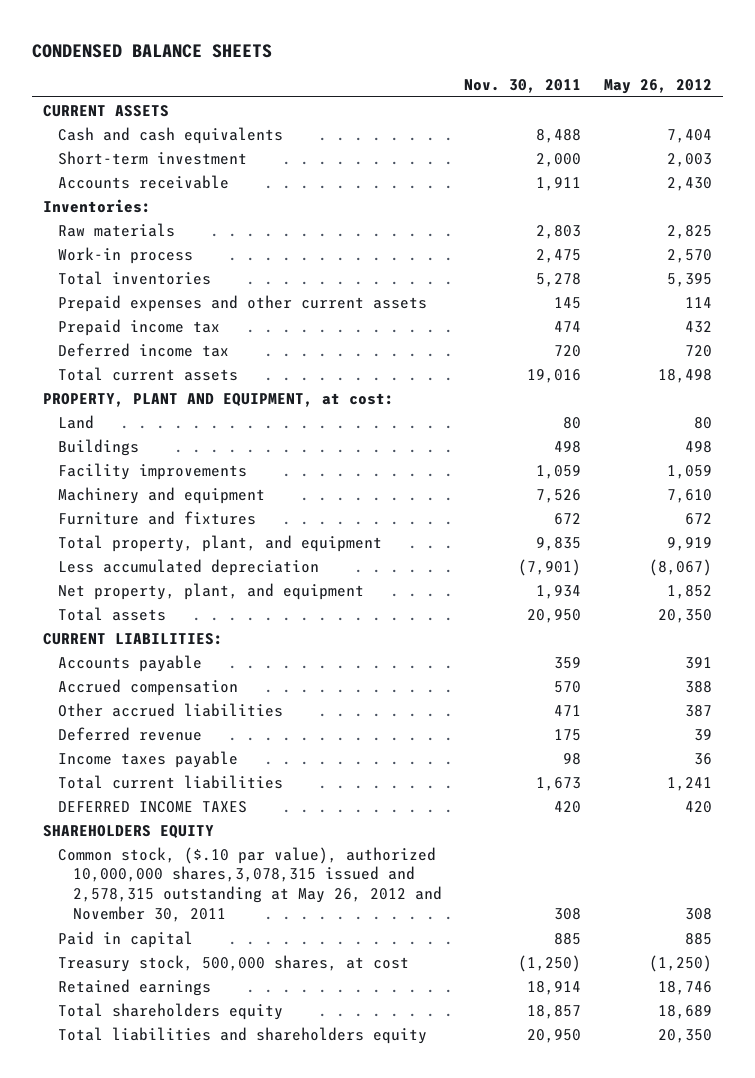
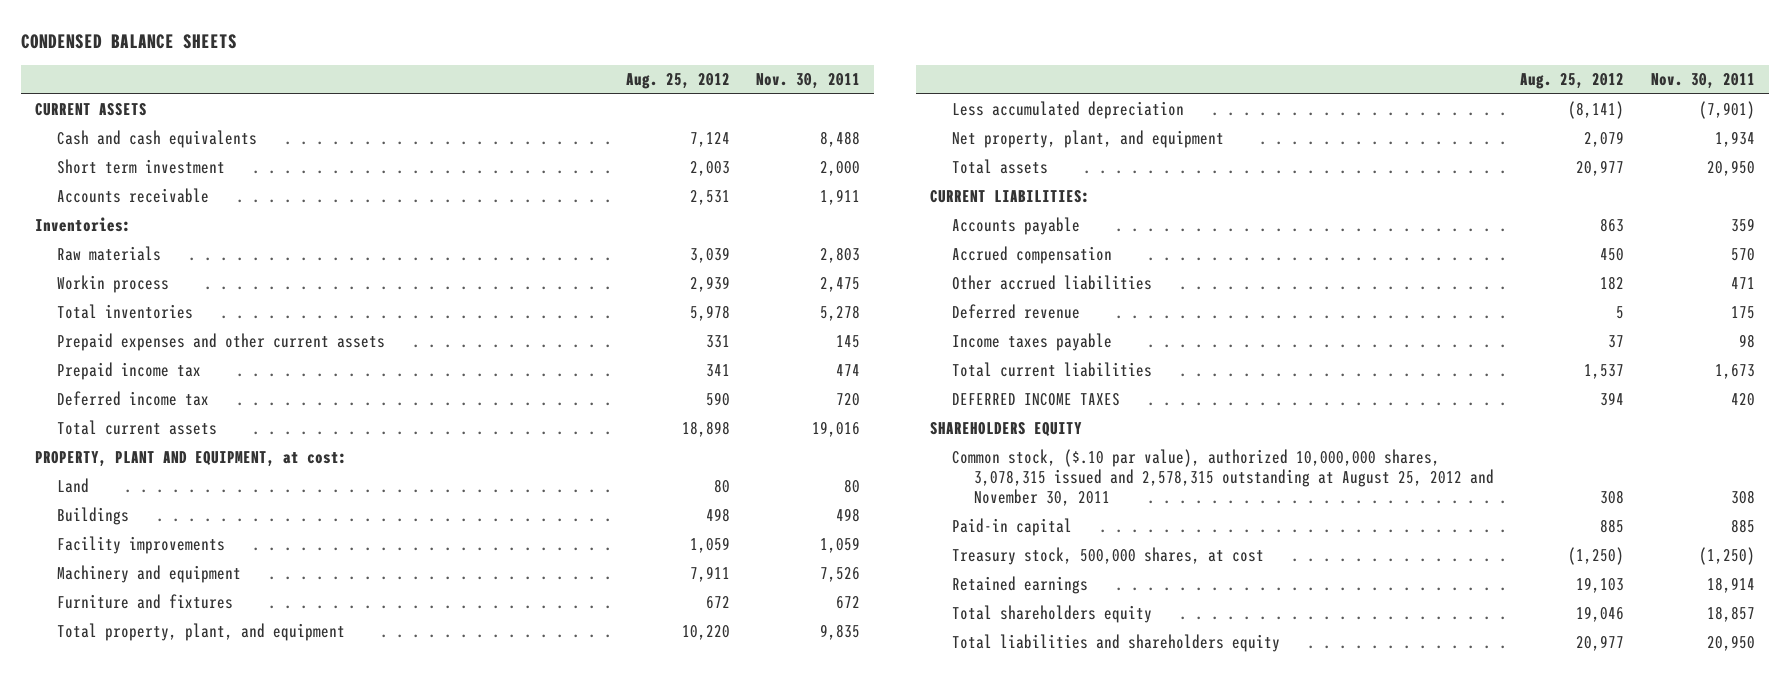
[603,79,712,95] May 26, 2012 -> none
none -> [625,73,730,90] Aug. 25, 2012
[58,150,248,165] Short-term investment -> [56,159,225,175] Short term investment
[58,246,194,264] Work-in process -> [56,275,169,294] Workin process
[58,846,443,922] Common stock, ($.10 par value), authorized 10,000,000 shares,3,078,315 issued and 2,578,315 outstanding at May 26, 2012 and November 30, 2011 -> [951,449,1494,507] Common stock, ($.10 par value), authorized 10,000,000 shares, 3,078,315 issued and 2,578,315 outstanding at August 25, 2012 and November 30, 2011
[58,930,194,948] Paid in capital -> [951,518,1072,537] Paid-in capital

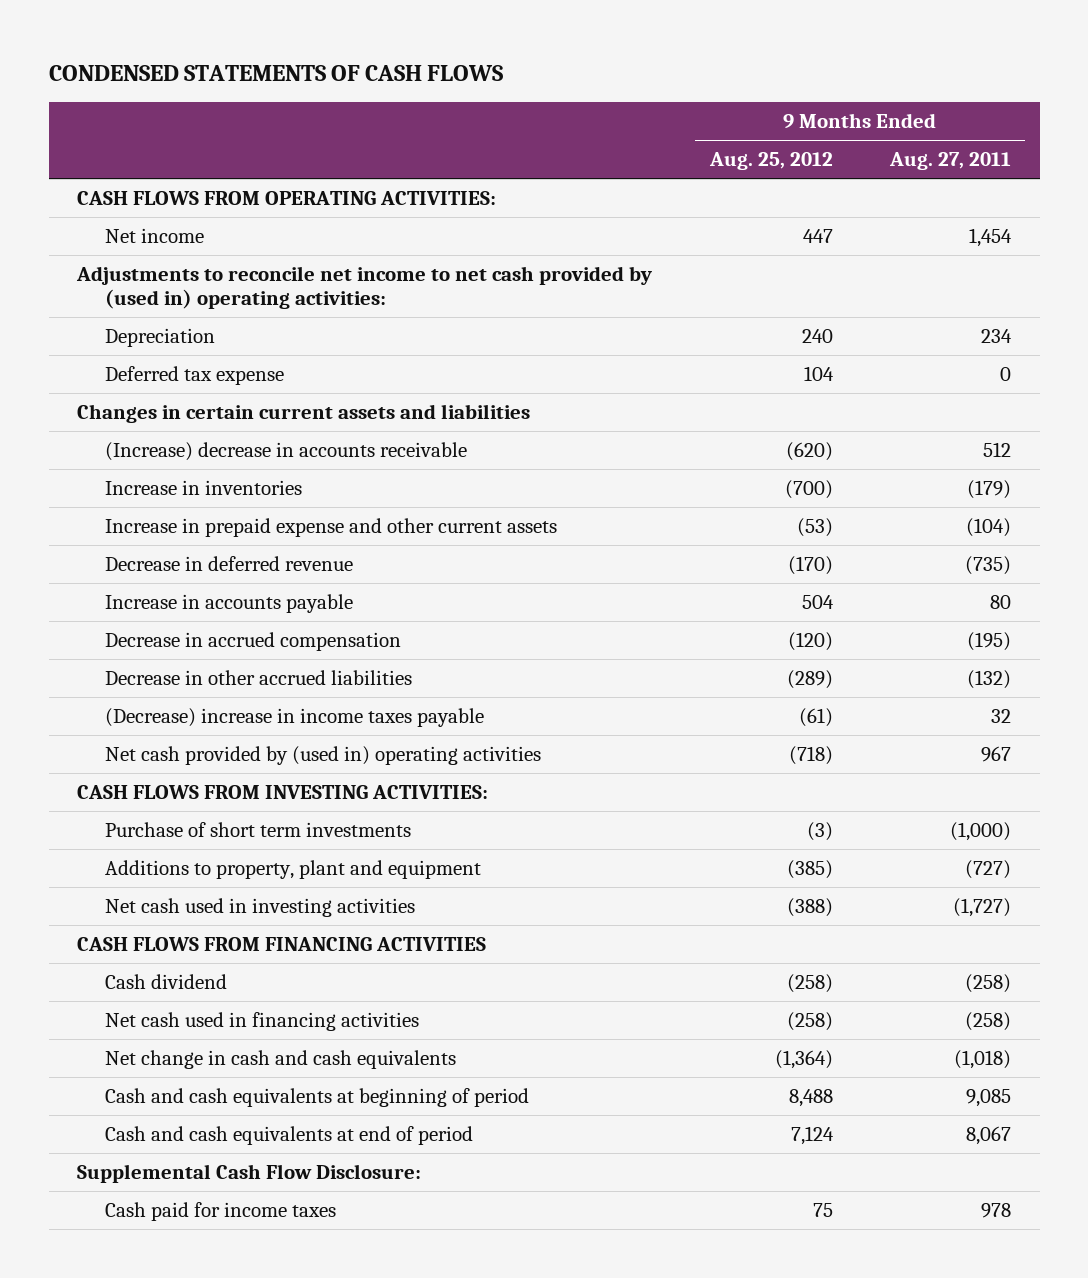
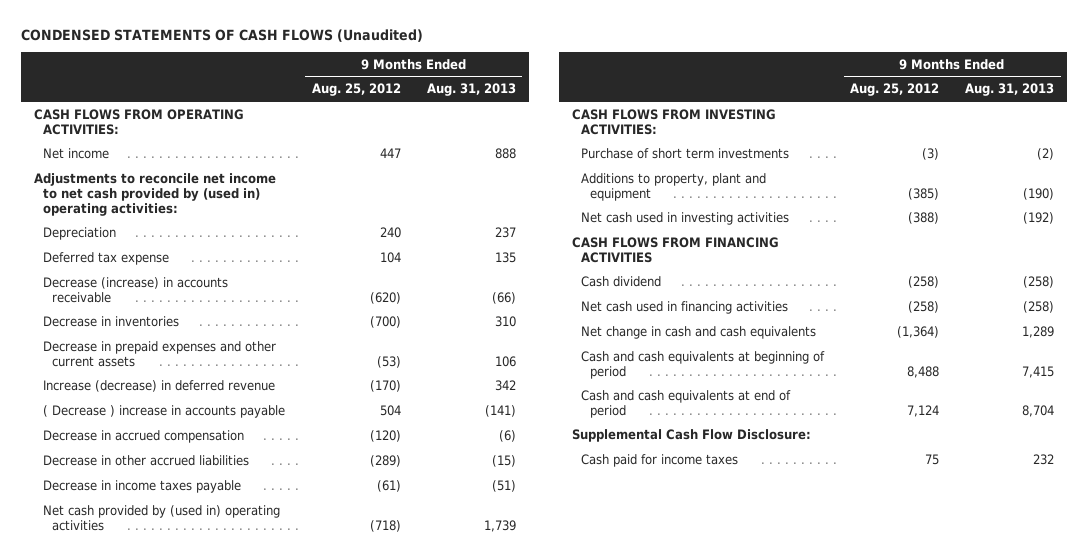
[48,64,503,81] CONDENSED STATEMENTS OF CASH FLOWS -> [20,28,423,42] CONDENSED STATEMENTS OF CASH FLOWS (Unaudited)
[888,152,1011,171] Aug. 27, 2011 -> none
none -> [426,83,516,97] Aug. 31, 2013
[77,404,531,424] Changes in certain current assets and liabilities -> none
[105,442,468,462] (Increase) decrease in accounts receivable -> [42,276,228,303] Decrease (increase) in accounts receivable
[105,480,303,496] Increase in inventories -> [42,315,179,327] Decrease in inventories
[105,518,558,538] Increase in prepaid expense and other current assets -> [42,340,276,367] Decrease in prepaid expenses and other current assets
[105,556,354,572] Decrease in deferred revenue -> [42,379,275,392] Increase (decrease) in deferred revenue
[105,594,354,614] Increase in accounts payable -> [42,404,285,418] ( Decrease ) increase in accounts payable
[105,708,485,728] (Decrease) increase in income taxes payable -> [42,479,241,493] Decrease in income taxes payable

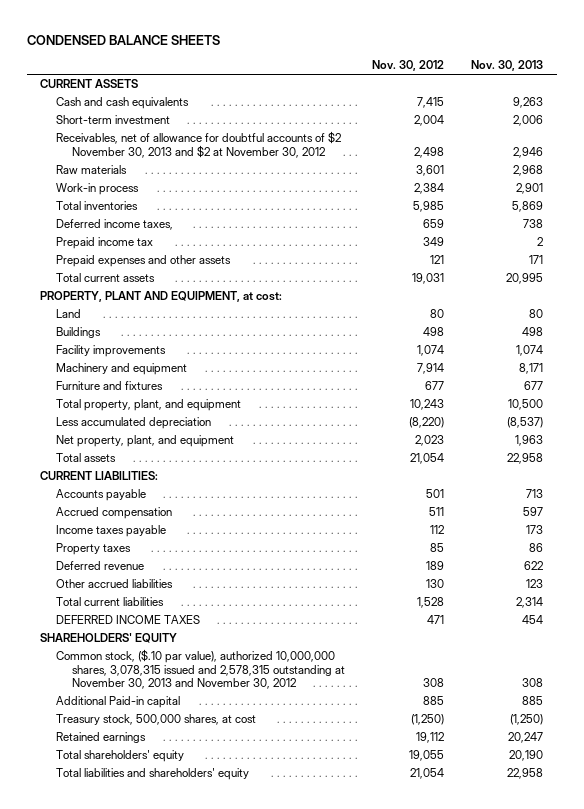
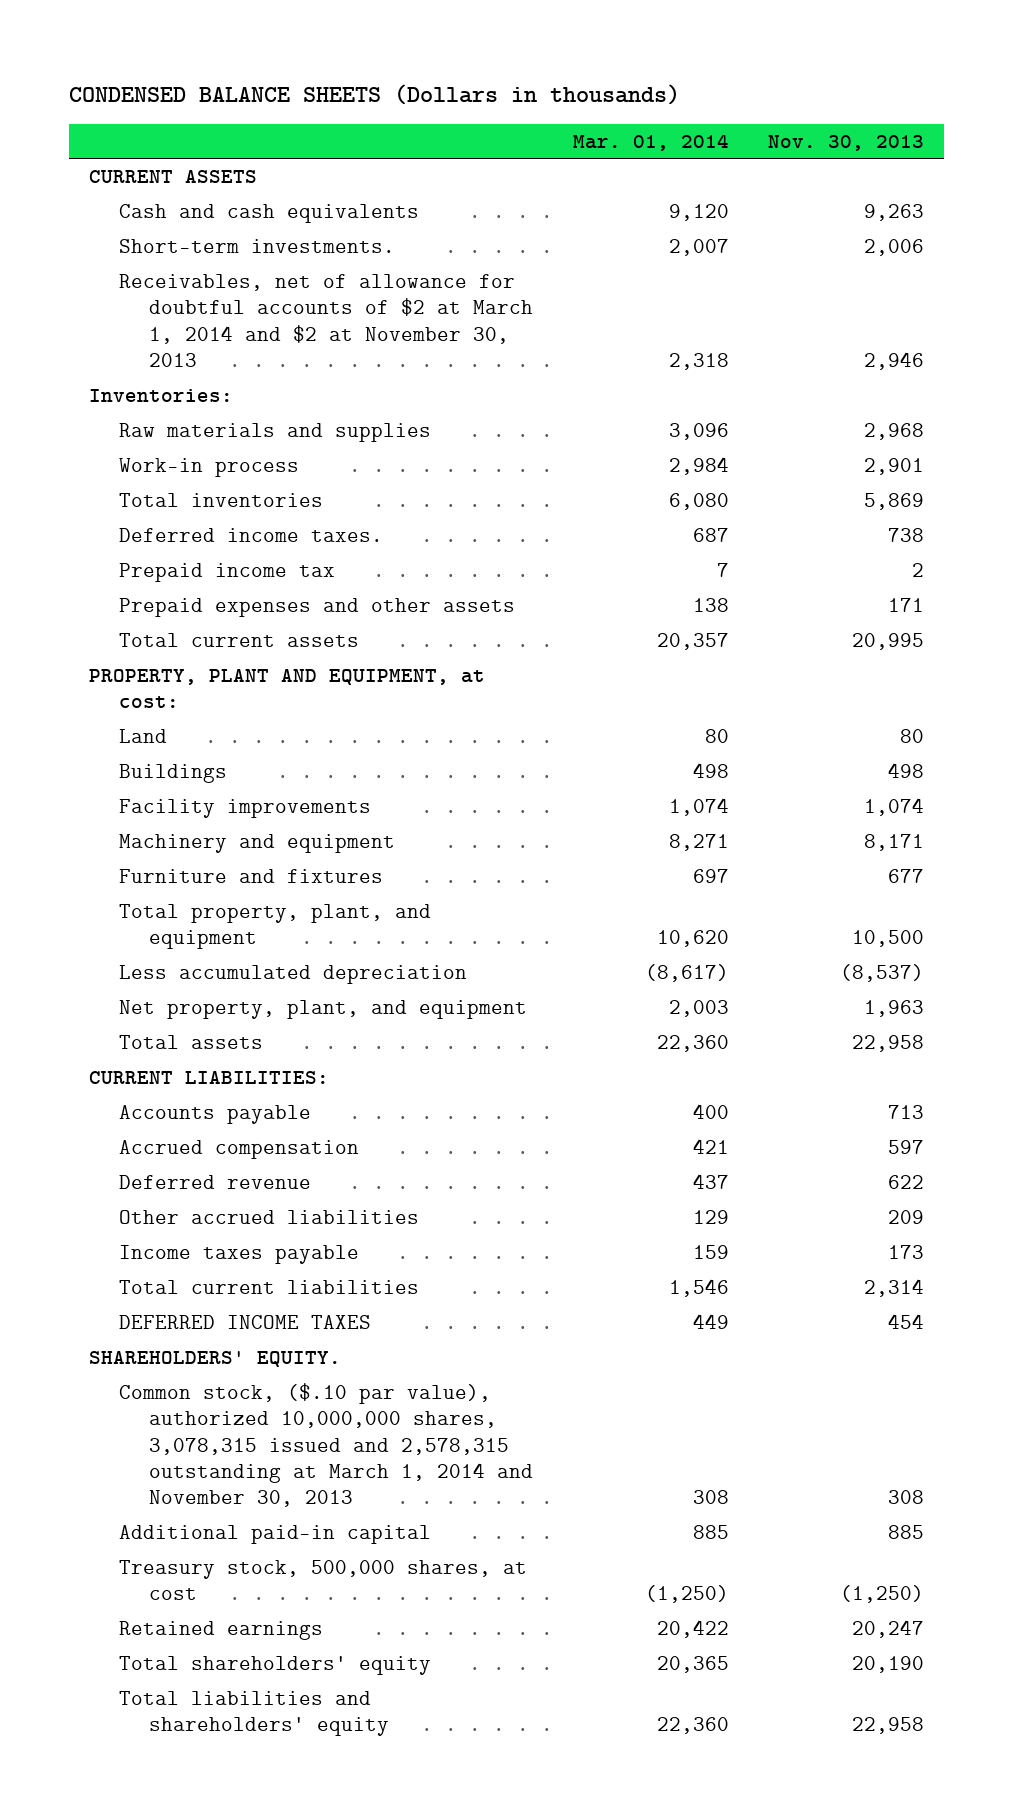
[26,34,220,45] CONDENSED BALANCE SHEETS -> [68,84,680,106] CONDENSED BALANCE SHEETS (Dollars in thousands)
[371,60,444,72] Nov. 30, 2012 -> none
none -> [572,133,729,151] Mar. 01, 2014
[56,115,171,125] Short-term investment -> [118,238,395,253] Short-term investments.
[56,131,342,158] Receivables, net of allowance for doubtful accounts of $2 November 30, 2013 and $2 at November 30, 2012 -> [118,273,533,367] Receivables, net of allowance for doubtful accounts of $2 at March 1, 2014 and $2 at November 30, 2013
none -> [88,388,233,402] Inventories:
[56,165,128,175] Raw materials -> [118,422,431,442] Raw materials and supplies
[56,219,174,231] Deferred income taxes, -> [118,527,383,542] Deferred income taxes.
[56,543,132,556] Property taxes -> none
[526,579,544,589] 123 -> [888,1209,925,1224] 209
[56,525,167,538] Income taxes payable -> [118,1244,359,1264] Income taxes payable
[40,633,178,644] SHAREHOLDERS' EQUITY -> [88,1350,341,1367] SHAREHOLDERS' EQUITY.
[56,649,345,689] Common stock, ($.10 par value), authorized 10,000,000 shares, 3,078,315 issued and 2,578,315 outstanding at November 30, 2013 and November 30, 2012 -> [118,1382,533,1508] Common stock, ($.10 par value), authorized 10,000,000 shares, 3,078,315 issued and 2,578,315 outstanding at March 1, 2014 and November 30, 2013
[56,696,181,709] Additional Paid-in capital -> [118,1524,431,1544] Additional paid-in capital

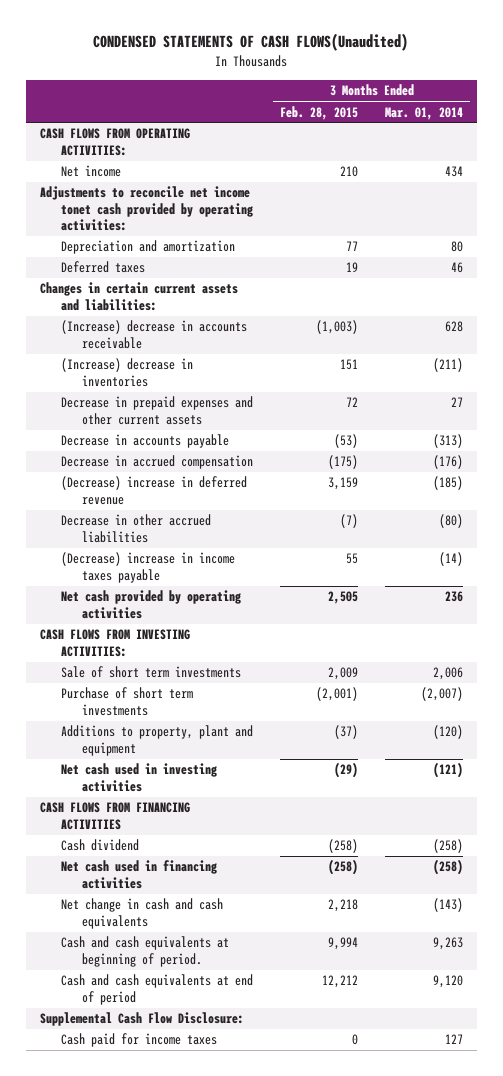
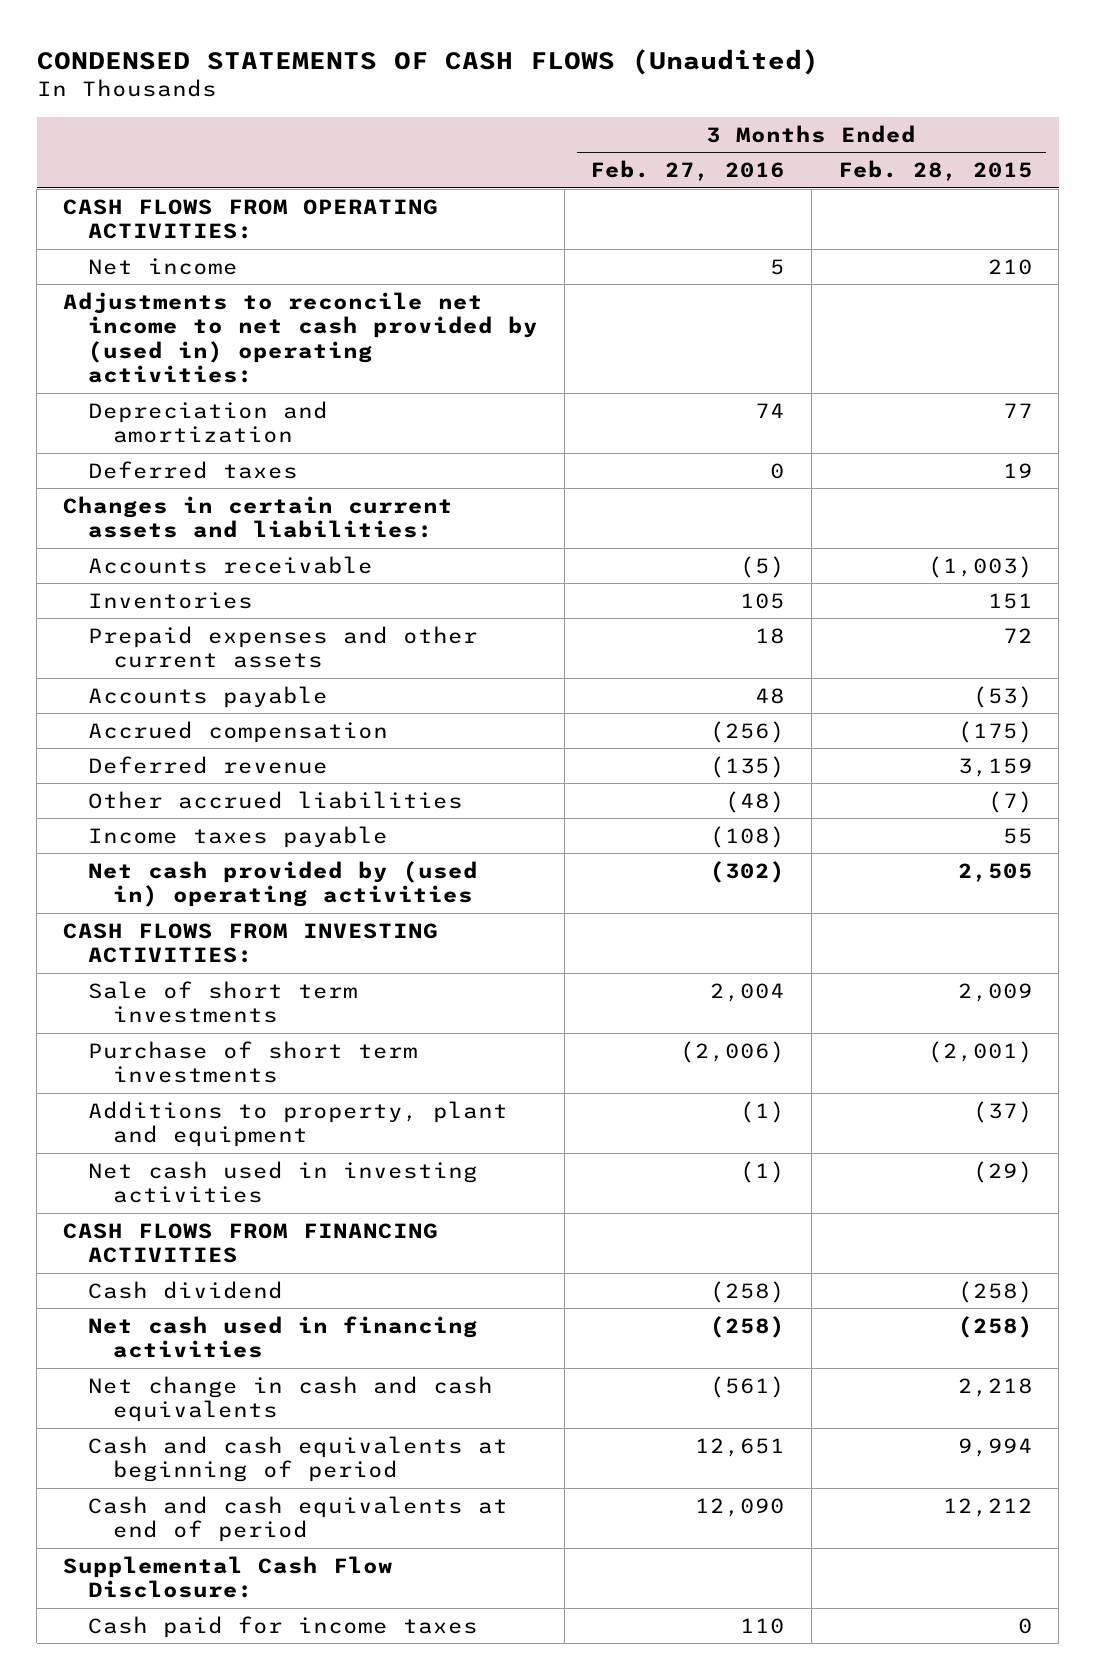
[93,33,409,52] CONDENSED STATEMENTS OF CASH FLOWS(Unaudited) -> [36,48,819,75] CONDENSED STATEMENTS OF CASH FLOWS (Unaudited)
[385,106,464,120] Mar. 01, 2014 -> none
none -> [590,160,786,182] Feb. 27, 2016
[39,186,253,232] Adjustments to reconcile net income tonet cash provided by operating activities: -> [62,291,539,384] Adjustments to reconcile net income to net cash provided by (used in) operating activities:
[60,320,247,349] (Increase) decrease in accounts receivable -> [88,555,374,574] Accounts receivable
[60,358,193,387] (Increase) decrease in inventories -> [88,591,254,609] Inventories
[60,396,253,425] Decrease in prepaid expenses and other current assets -> [88,625,479,669] Prepaid expenses and other current assets
[60,434,229,449] Decrease in accounts payable -> [88,685,329,708] Accounts payable
[60,455,253,470] Decrease in accrued compensation -> [88,720,389,743] Accrued compensation
[60,476,247,505] (Decrease) increase in deferred revenue -> [88,755,329,774] Deferred revenue
[60,514,211,543] Decrease in other accrued liabilities -> [88,790,464,809] Other accrued liabilities
[60,552,235,583] (Decrease) increase in income taxes payable -> [88,825,389,848] Income taxes payable
[60,590,241,619] Net cash provided by operating activities -> [88,860,479,908] Net cash provided by (used in) operating activities
[60,936,229,967] Cash and cash equivalents at beginning of period. -> [88,1435,509,1483] Cash and cash equivalents at beginning of period

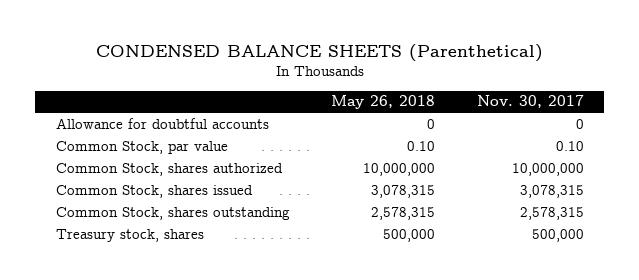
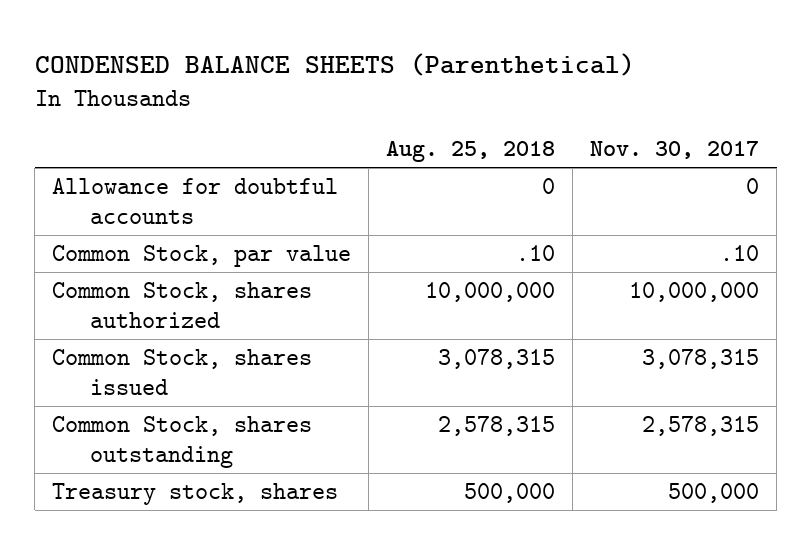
[331,95,436,110] May 26, 2018 -> none
none -> [386,141,556,163] Aug. 25, 2018
[555,140,584,151] 0.10 -> [720,244,760,261] .10

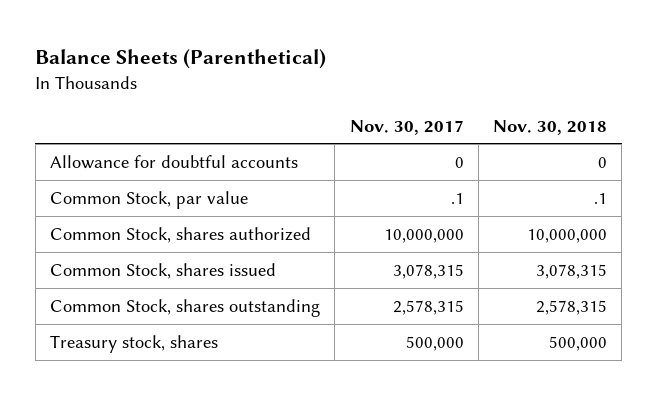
[34,52,635,76] CONDENSED BALANCE SHEETS (Parenthetical) -> [35,49,327,70] Balance Sheets (Parenthetical)
[386,141,556,163] Aug. 25, 2018 -> none
none -> [493,119,608,135] Nov. 30, 2018
[720,244,760,261] .10 -> [450,192,464,204] .1

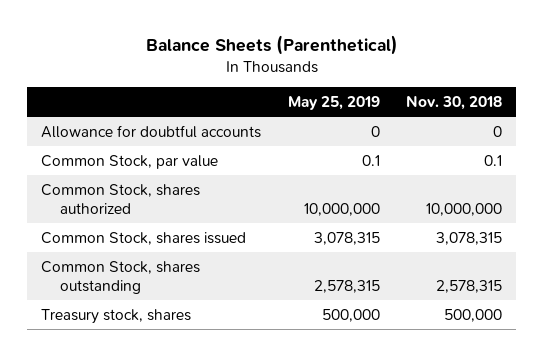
[349,119,464,135] Nov. 30, 2017 -> none
none -> [287,95,380,110] May 25, 2019
[594,192,608,204] .1 -> [484,154,503,166] 0.1

